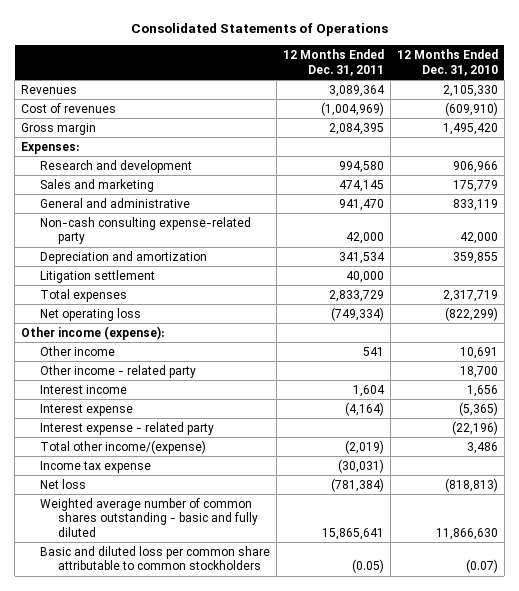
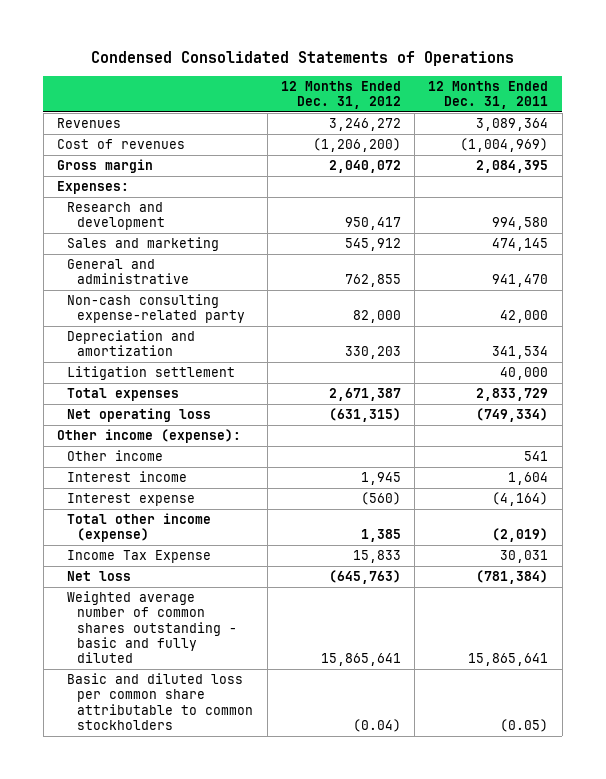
[130,23,388,37] Consolidated Statements of Operations -> [90,51,514,67] Condensed Consolidated Statements of Operations
[396,49,498,76] 12 Months Ended Dec. 31, 2010 -> none
none -> [280,80,401,110] 12 Months Ended Dec. 31, 2012
[39,364,196,378] Other income - related party -> none
[39,421,214,435] Interest expense - related party -> none
[39,439,206,454] Total other income/(expense) -> [67,512,212,543] Total other income (expense)
[39,460,151,473] Income tax expense -> [67,549,212,563] Income Tax Expense
[337,458,384,473] (30,031) -> [500,549,549,563] 30,031

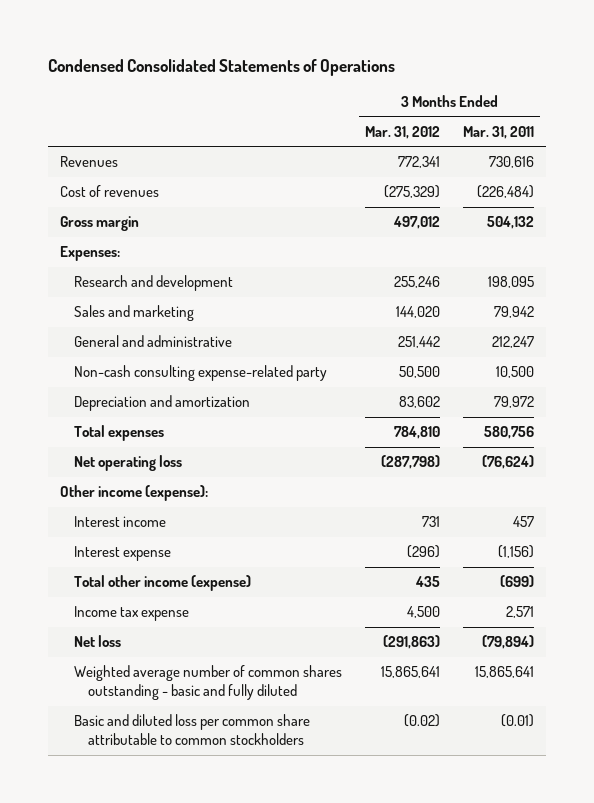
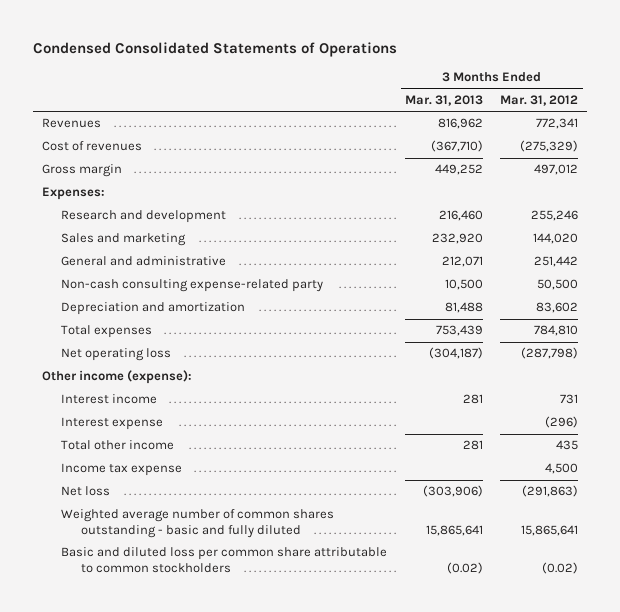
[463,125,535,139] Mar. 31, 2011 -> none
none -> [404,94,483,106] Mar. 31, 2013
[73,575,251,592] Total other income (expense) -> [61,440,175,451] Total other income

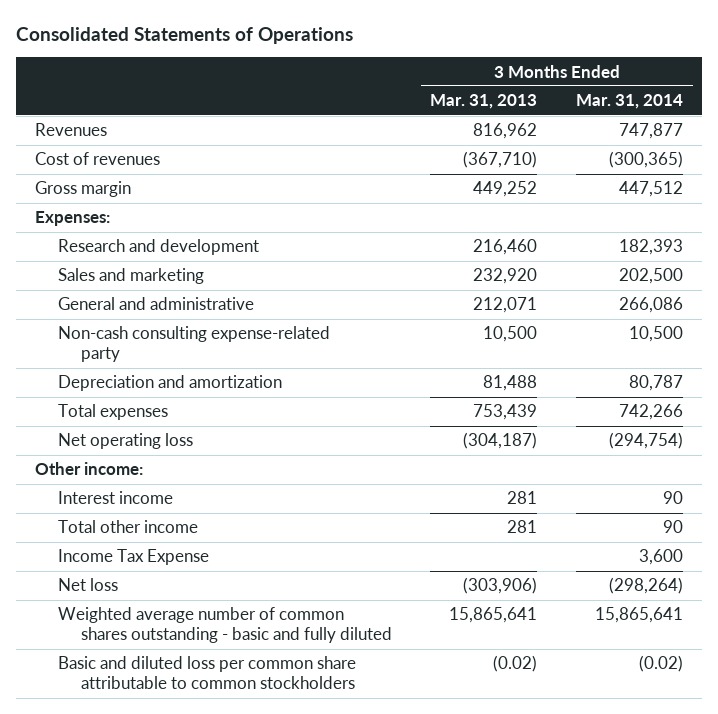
[32,41,397,57] Condensed Consolidated Statements of Operations -> [15,27,353,45] Consolidated Statements of Operations
[500,94,579,106] Mar. 31, 2012 -> none
none -> [575,94,683,110] Mar. 31, 2014
[41,370,192,385] Other income (expense): -> [35,462,144,476] Other income:
[61,417,164,431] Interest expense -> none
[61,463,183,477] Income tax expense -> [58,549,210,566] Income Tax Expense

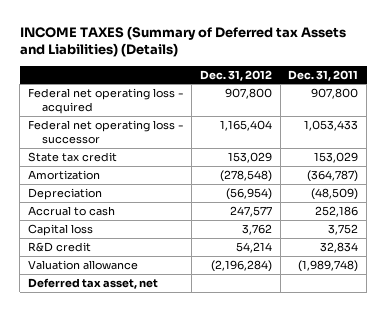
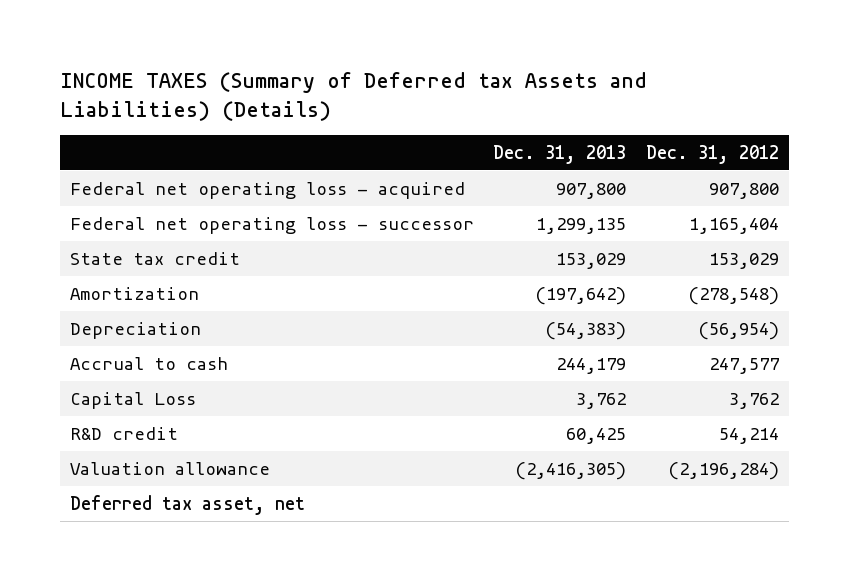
[288,69,359,81] Dec. 31, 2011 -> none
none -> [493,144,627,164] Dec. 31, 2013
[27,224,93,237] Capital loss -> [69,391,196,409] Capital Loss

